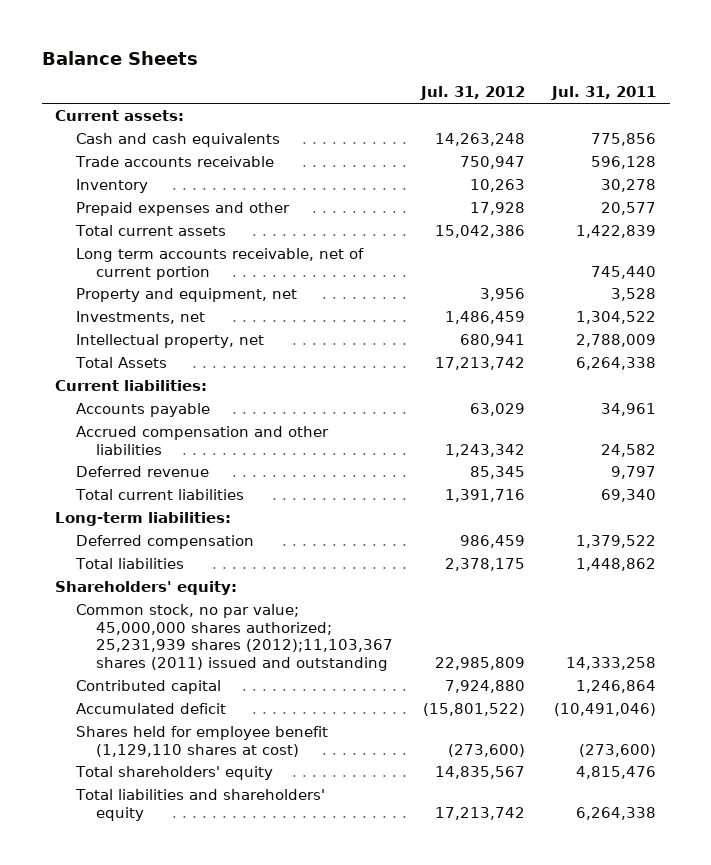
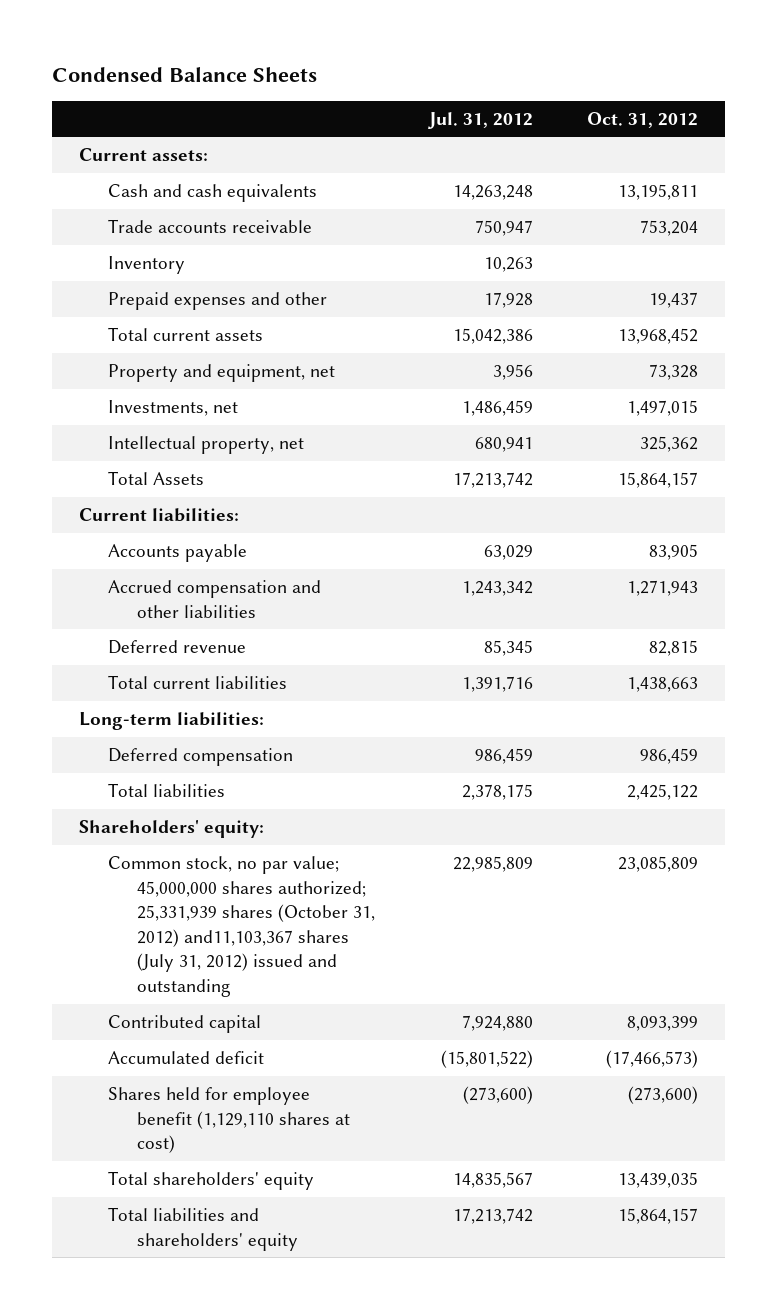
[41,51,198,66] Balance Sheets -> [52,66,318,82] Condensed Balance Sheets
[550,86,656,101] Jul. 31, 2011 -> none
none -> [587,111,699,128] Oct. 31, 2012
[75,247,364,280] Long term accounts receivable, net of current portion -> none
[75,603,394,671] Common stock, no par value; 45,000,000 shares authorized; 25,231,939 shares (2012);11,103,367 shares (2011) issued and outstanding -> [108,856,376,997] Common stock, no par value; 45,000,000 shares authorized; 25,331,939 shares (October 31, 2012) and11,103,367 shares (July 31, 2012) issued and outstanding

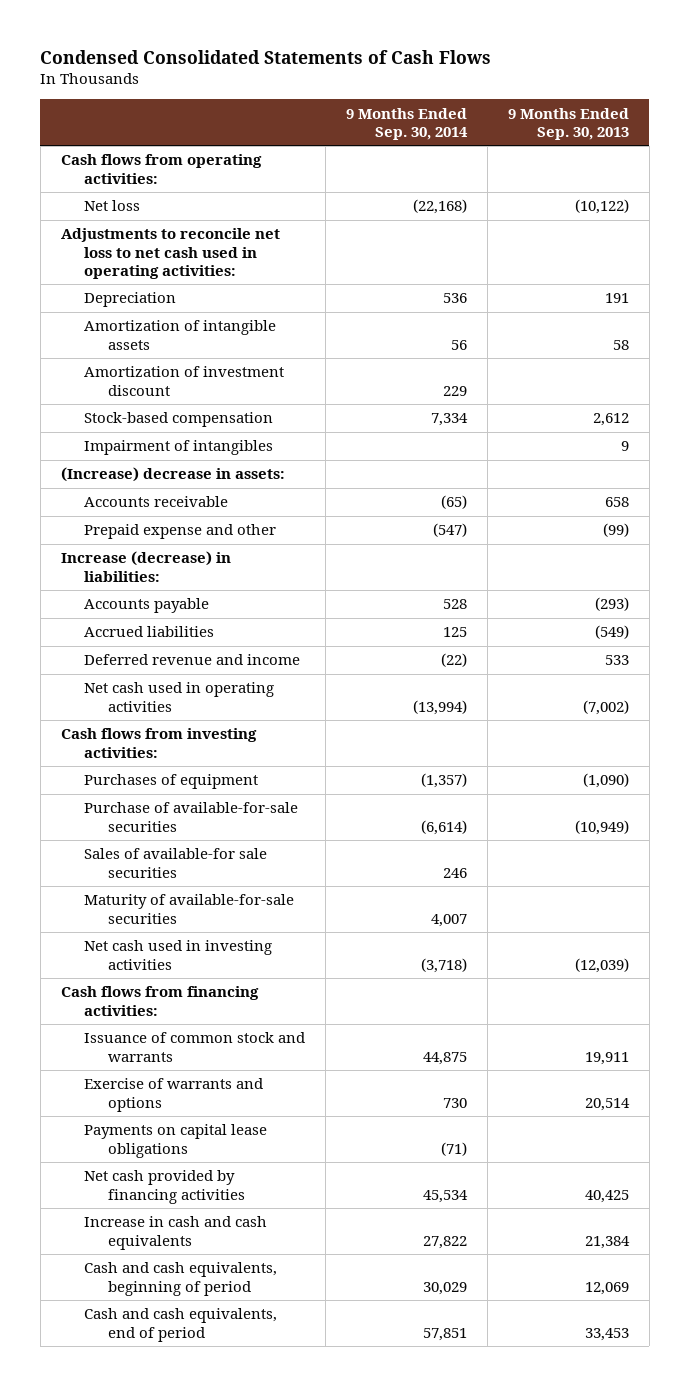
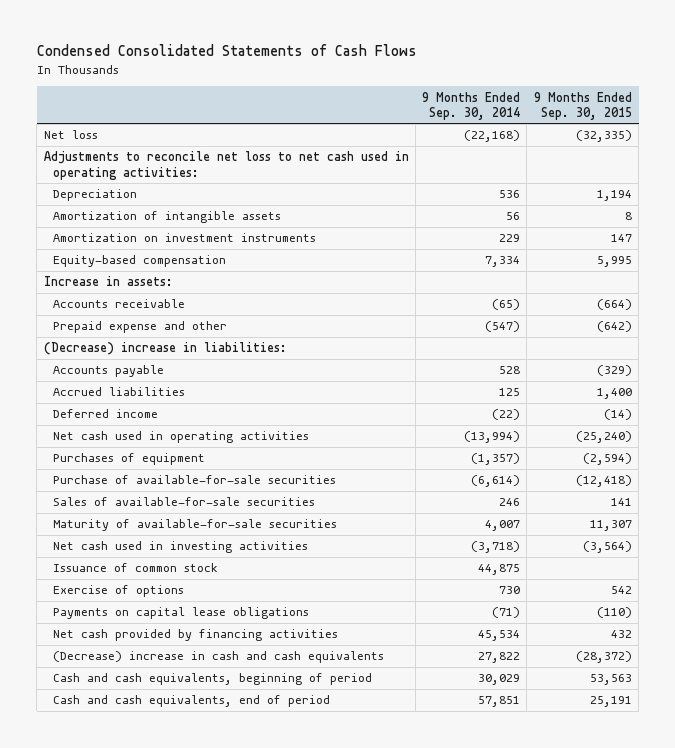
[507,107,629,140] 9 Months Ended Sep. 30, 2013 -> none
none -> [533,91,632,120] 9 Months Ended Sep. 30, 2015
[60,154,262,184] Cash flows from operating activities: -> none
[84,440,274,456] Impairment of intangibles -> none
[84,366,285,396] Amortization of investment discount -> [53,233,317,243] Amortization on investment instruments
[84,412,274,428] Stock-based compensation -> [53,255,227,268] Equity-based compensation
[60,467,285,483] (Increase) decrease in assets: -> [43,276,173,287] Increase in assets:
[60,551,231,582] Increase (decrease) in liabilities: -> [43,342,287,356] (Decrease) increase in liabilities:
[84,654,301,666] Deferred revenue and income -> [53,409,159,419] Deferred income
[60,728,257,758] Cash flows from investing activities: -> none
[84,848,268,878] Sales of available-for sale securities -> [53,497,316,507] Sales of available-for-sale securities
[60,986,259,1016] Cash flows from financing activities: -> none
[84,1032,306,1062] Issuance of common stock and warrants -> [53,563,219,573] Issuance of common stock
[84,1078,264,1112] Exercise of warrants and options -> [53,585,185,598] Exercise of options
[84,1216,268,1250] Increase in cash and cash equivalents -> [53,651,385,664] (Decrease) increase in cash and cash equivalents

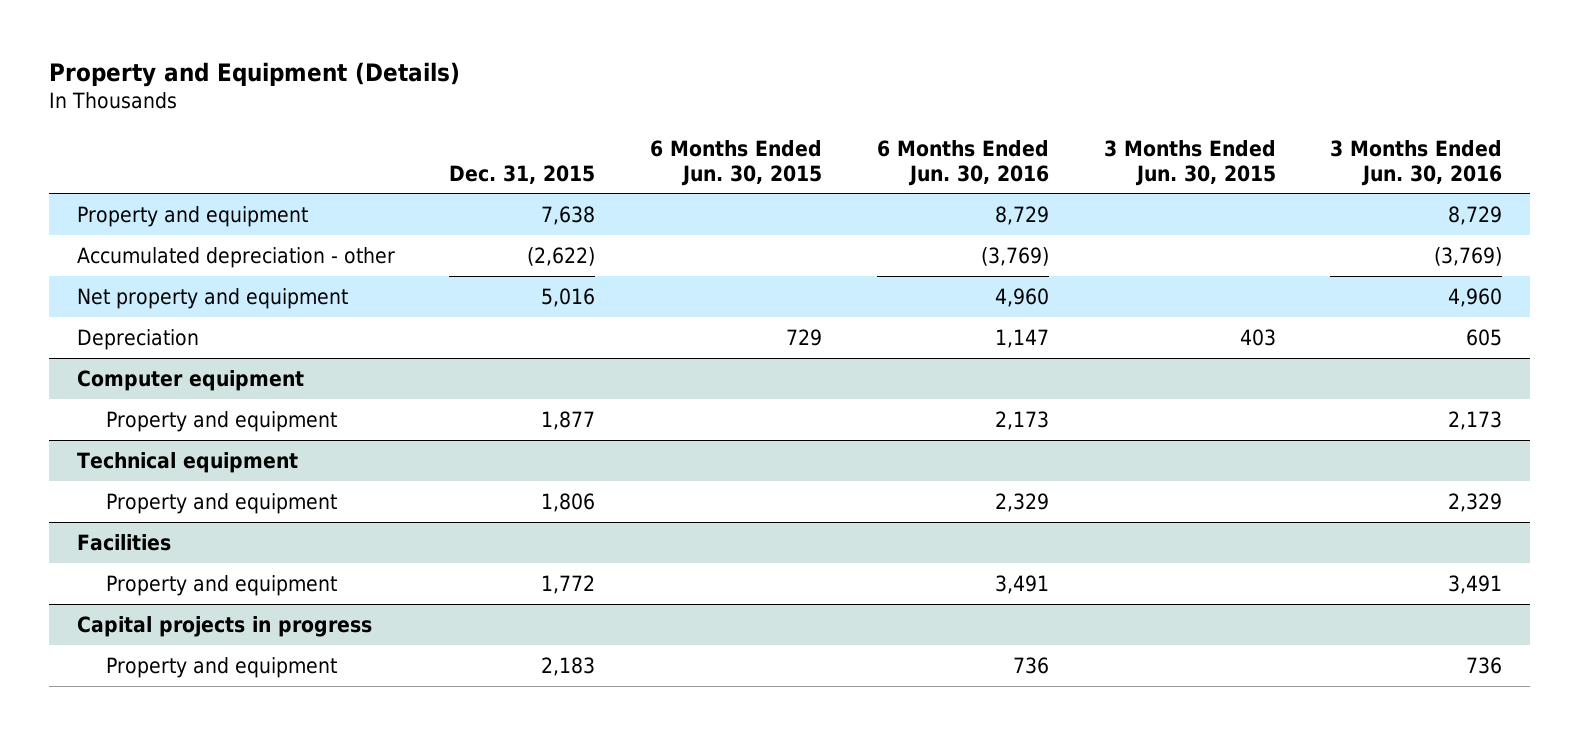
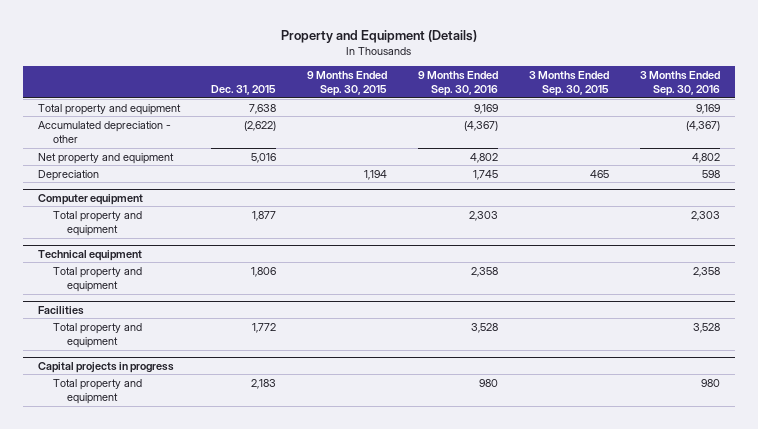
[650,140,823,186] 6 Months Ended Jun. 30, 2015 -> none
[876,140,1049,186] 6 Months Ended Jun. 30, 2016 -> none
[1103,140,1276,186] 3 Months Ended Jun. 30, 2015 -> none
[1330,140,1503,186] 3 Months Ended Jun. 30, 2016 -> none
none -> [306,70,387,97] 9 Months Ended Sep. 30, 2015
none -> [417,70,498,97] 9 Months Ended Sep. 30, 2016
none -> [528,70,609,97] 3 Months Ended Sep. 30, 2015
none -> [639,70,720,97] 3 Months Ended Sep. 30, 2016
[76,205,308,227] Property and equipment -> [38,103,182,115] Total property and equipment
[106,410,338,432] Property and equipment -> [52,210,142,237] Total property and equipment
[106,492,338,514] Property and equipment -> [52,266,142,293] Total property and equipment
[106,574,338,596] Property and equipment -> [52,322,142,349] Total property and equipment
[106,656,338,678] Property and equipment -> [52,378,142,405] Total property and equipment

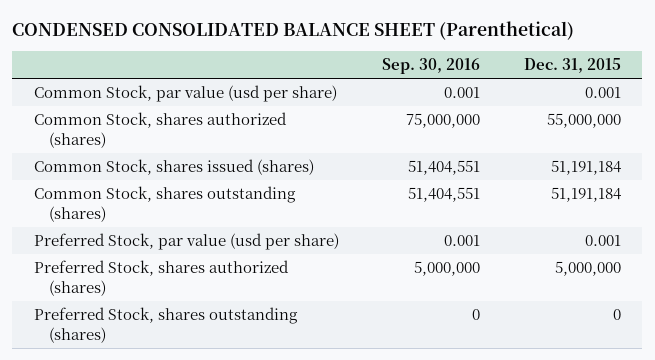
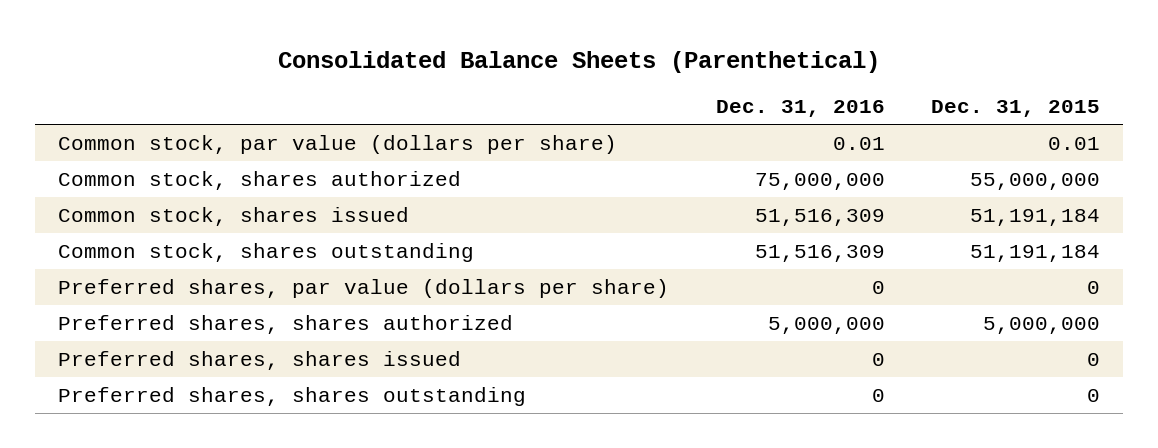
[12,20,575,40] CONDENSED CONSOLIDATED BALANCE SHEET (Parenthetical) -> [278,50,881,73] Consolidated Balance Sheets (Parenthetical)
[382,57,481,74] Sep. 30, 2016 -> none
none -> [715,100,885,118] Dec. 31, 2016
[34,85,338,103] Common Stock, par value (usd per share) -> [58,134,618,154] Common stock, par value (dollars per share)
[584,87,621,99] 0.001 -> [1048,136,1101,150] 0.01
[34,112,288,148] Common Stock, shares authorized (shares) -> [58,170,462,190] Common stock, shares authorized
[34,159,315,176] Common Stock, shares issued (shares) -> [58,206,410,226] Common stock, shares issued
[34,186,297,222] Common Stock, shares outstanding (shares) -> [58,242,475,262] Common stock, shares outstanding
[34,233,340,251] Preferred Stock, par value (usd per share) -> [58,278,670,298] Preferred shares, par value (dollars per share)
[584,235,621,247] 0.001 -> [1087,280,1101,294] 0
[34,260,290,296] Preferred Stock, shares authorized (shares) -> [58,314,514,334] Preferred shares, shares authorized
none -> [58,350,462,370] Preferred shares, shares issued
[34,307,299,343] Preferred Stock, shares outstanding (shares) -> [58,386,527,406] Preferred shares, shares outstanding

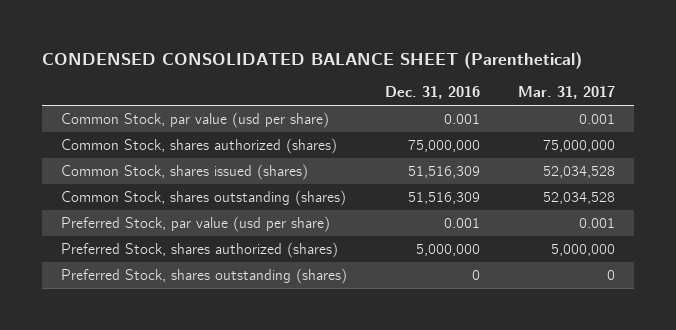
[278,50,881,73] Consolidated Balance Sheets (Parenthetical) -> [41,51,582,69] CONDENSED CONSOLIDATED BALANCE SHEET (Parenthetical)
[931,100,1101,118] Dec. 31, 2015 -> none
none -> [518,86,616,100] Mar. 31, 2017
[58,350,462,370] Preferred shares, shares issued -> none
[58,134,618,154] Common stock, par value (dollars per share) -> [60,112,329,129] Common Stock, par value (usd per share)
[832,136,885,150] 0.01 -> [444,114,481,125] 0.001
[58,170,462,190] Common stock, shares authorized -> [60,138,337,155] Common Stock, shares authorized (shares)
[58,206,410,226] Common stock, shares issued -> [60,164,308,181] Common Stock, shares issued (shares)
[58,242,475,262] Common stock, shares outstanding -> [60,190,346,207] Common Stock, shares outstanding (shares)
[58,278,670,298] Preferred shares, par value (dollars per share) -> [60,216,330,233] Preferred Stock, par value (usd per share)
[871,280,885,294] 0 -> [444,218,481,229] 0.001
[58,314,514,334] Preferred shares, shares authorized -> [60,242,338,259] Preferred Stock, shares authorized (shares)
[58,386,527,406] Preferred shares, shares outstanding -> [60,268,347,285] Preferred Stock, shares outstanding (shares)

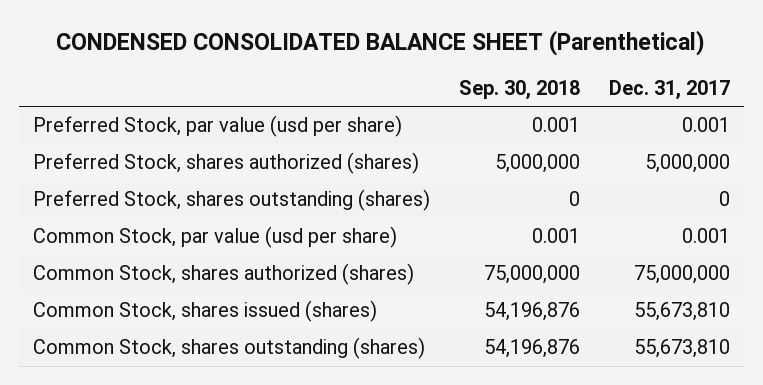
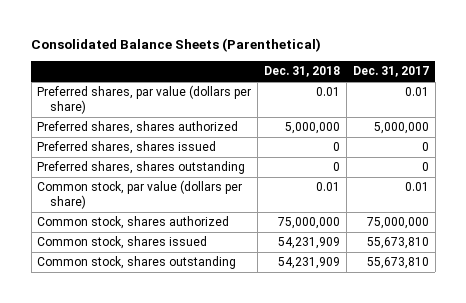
[56,29,706,56] CONDENSED CONSOLIDATED BALANCE SHEET (Parenthetical) -> [31,38,322,53] Consolidated Balance Sheets (Parenthetical)
[458,80,580,101] Sep. 30, 2018 -> none
none -> [264,66,341,78] Dec. 31, 2018
[33,115,403,138] Preferred Stock, par value (usd per share) -> [37,85,252,115] Preferred shares, par value (dollars per share)
[681,117,730,133] 0.001 -> [404,87,429,97] 0.01
[33,152,420,175] Preferred Stock, shares authorized (shares) -> [37,121,239,135] Preferred shares, shares authorized
none -> [37,141,217,155] Preferred shares, shares issued
[33,189,431,212] Preferred Stock, shares outstanding (shares) -> [37,161,246,175] Preferred shares, shares outstanding
[33,226,398,249] Common Stock, par value (usd per share) -> [37,180,243,210] Common stock, par value (dollars per share)
[681,228,730,244] 0.001 -> [404,182,429,192] 0.01
[33,263,415,286] Common Stock, shares authorized (shares) -> [37,216,230,230] Common stock, shares authorized
[33,300,378,323] Common Stock, shares issued (shares) -> [37,236,208,250] Common stock, shares issued
[33,337,426,360] Common Stock, shares outstanding (shares) -> [37,256,237,270] Common stock, shares outstanding

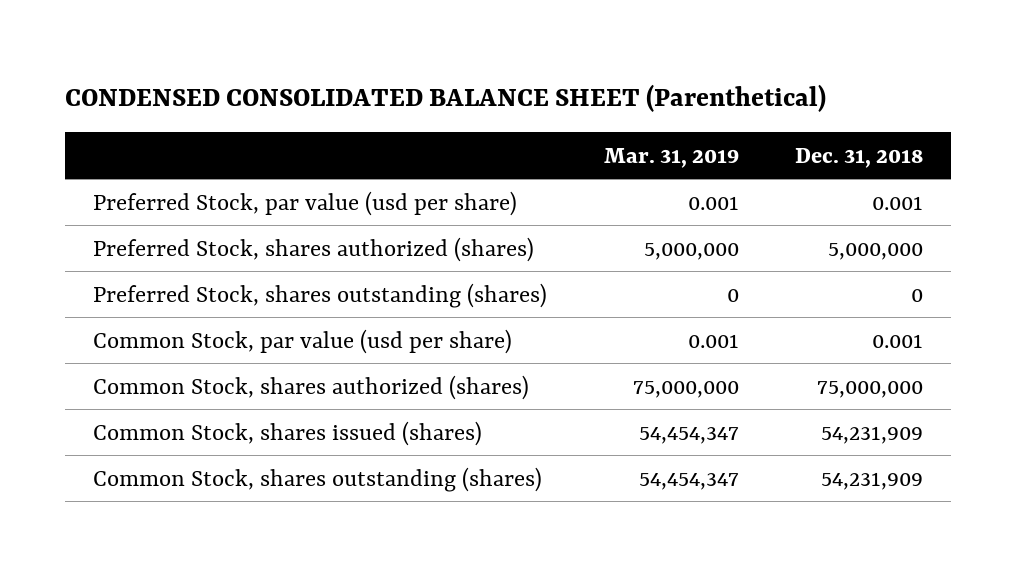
[31,38,322,53] Consolidated Balance Sheets (Parenthetical) -> [65,83,827,112] CONDENSED CONSOLIDATED BALANCE SHEET (Parenthetical)
[352,66,429,78] Dec. 31, 2017 -> none
none -> [603,147,739,168] Mar. 31, 2019
[37,141,217,155] Preferred shares, shares issued -> none
[37,85,252,115] Preferred shares, par value (dollars per share) -> [93,190,518,216] Preferred Stock, par value (usd per share)
[316,87,341,97] 0.01 -> [871,195,923,210] 0.001
[37,121,239,135] Preferred shares, shares authorized -> [93,236,535,262] Preferred Stock, shares authorized (shares)
[37,161,246,175] Preferred shares, shares outstanding -> [93,282,548,308] Preferred Stock, shares outstanding (shares)
[37,180,243,210] Common stock, par value (dollars per share) -> [93,328,513,354] Common Stock, par value (usd per share)
[316,182,341,192] 0.01 -> [871,333,923,348] 0.001
[37,216,230,230] Common stock, shares authorized -> [93,374,530,400] Common Stock, shares authorized (shares)
[37,236,208,250] Common stock, shares issued -> [93,420,483,446] Common Stock, shares issued (shares)
[37,256,237,270] Common stock, shares outstanding -> [93,466,543,492] Common Stock, shares outstanding (shares)

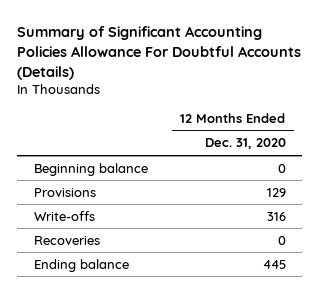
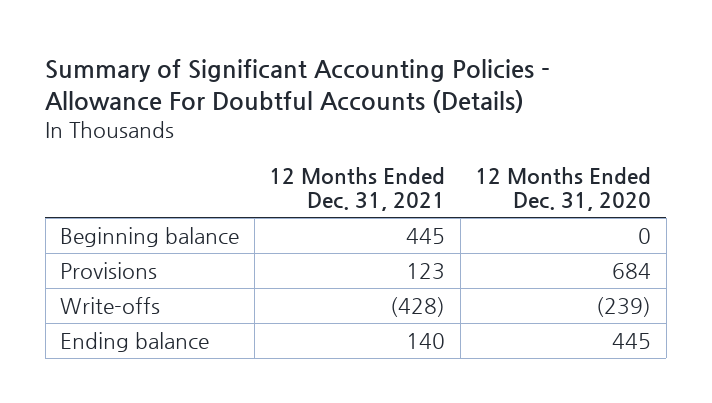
[17,25,302,80] Summary of Significant Accounting Policies Allowance For Doubtful Accounts (Details) -> [45,59,551,114] Summary of Significant Accounting Policies - Allowance For Doubtful Accounts (Details)
none -> [269,166,446,212] 12 Months Ended Dec. 31, 2021
[33,235,100,245] Recoveries -> none
[266,187,286,197] 129 -> [612,262,652,279] 684
[266,211,286,221] 316 -> [596,296,652,317] (239)

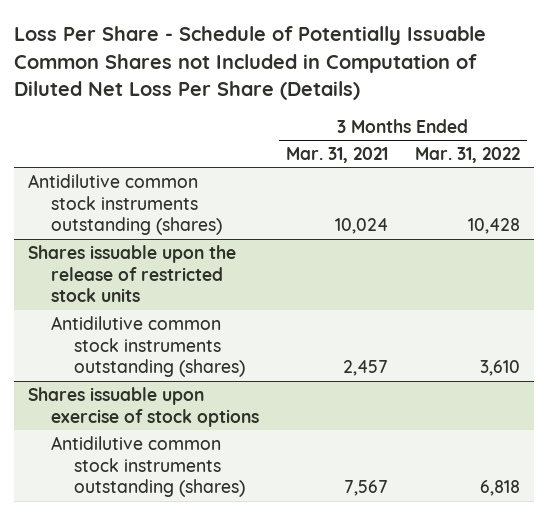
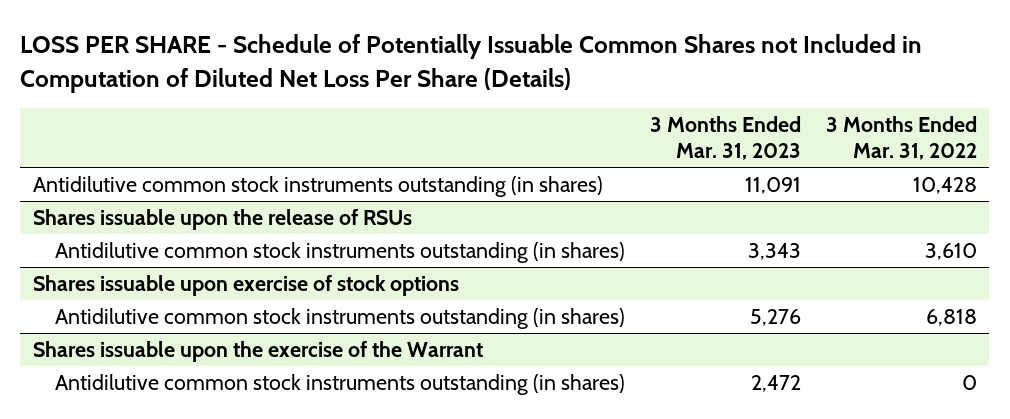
[14,26,487,100] Loss Per Share - Schedule of Potentially Issuable Common Shares not Included in Computation of Diluted Net Loss Per Share (Details) -> [20,34,923,93] LOSS PER SHARE - Schedule of Potentially Issuable Common Shares not Included in Computation of Diluted Net Loss Per Share (Details)
[285,146,388,163] Mar. 31, 2021 -> none
none -> [649,115,801,161] 3 Months Ended Mar. 31, 2023
[27,173,222,236] Antidilutive common stock instruments outstanding (shares) -> [32,175,603,197] Antidilutive common stock instruments outstanding (in shares)
[27,244,236,303] Shares issuable upon the release of restricted stock units -> [32,208,412,230] Shares issuable upon the release of RSUs
[50,315,245,378] Antidilutive common stock instruments outstanding (shares) -> [54,241,625,263] Antidilutive common stock instruments outstanding (in shares)
[50,435,245,498] Antidilutive common stock instruments outstanding (shares) -> [54,307,625,329] Antidilutive common stock instruments outstanding (in shares)
none -> [32,340,483,362] Shares issuable upon the exercise of the Warrant
none -> [54,373,625,395] Antidilutive common stock instruments outstanding (in shares)

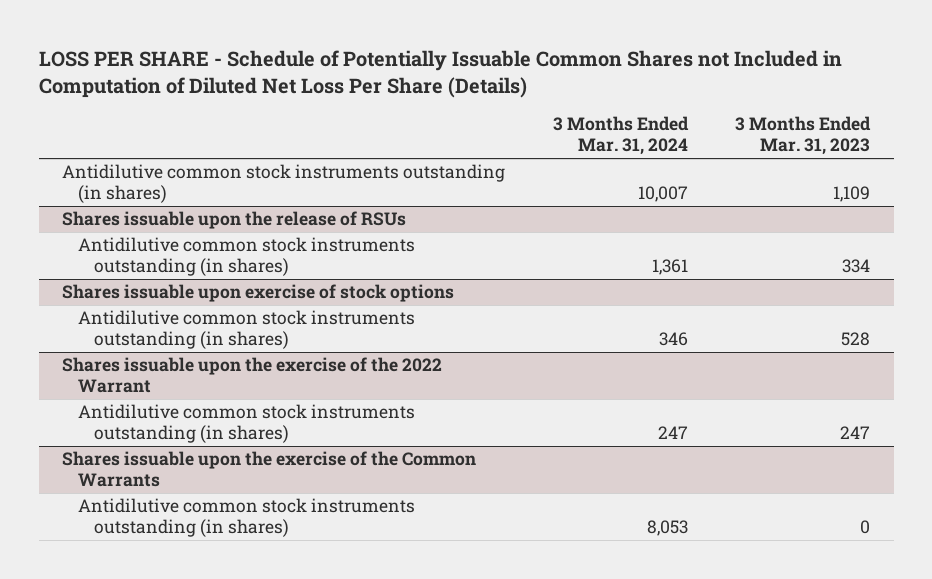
[825,115,977,161] 3 Months Ended Mar. 31, 2022 -> none
none -> [552,116,689,156] 3 Months Ended Mar. 31, 2024
[744,176,801,194] 11,091 -> [832,186,870,203] 1,109
[747,242,801,260] 3,343 -> [841,259,870,274] 334
[749,308,801,326] 5,276 -> [840,332,870,347] 528
[32,340,483,362] Shares issuable upon the exercise of the Warrant -> [62,357,443,394] Shares issuable upon the exercise of the 2022 Warrant
[750,374,801,392] 2,472 -> [839,426,870,440] 247
none -> [62,451,477,488] Shares issuable upon the exercise of the Common Warrants
none -> [78,498,416,538] Antidilutive common stock instruments outstanding (in shares)

